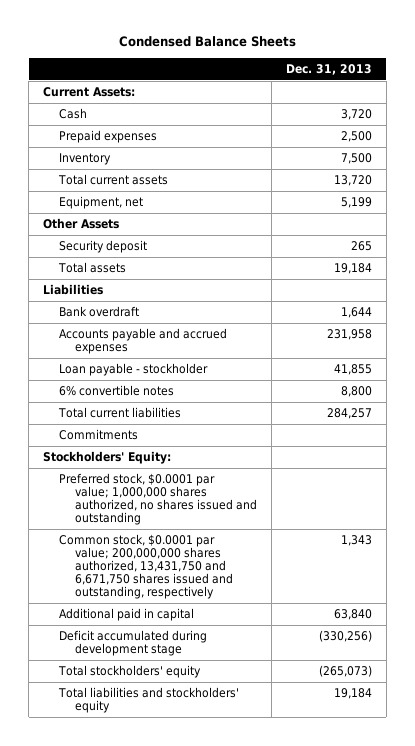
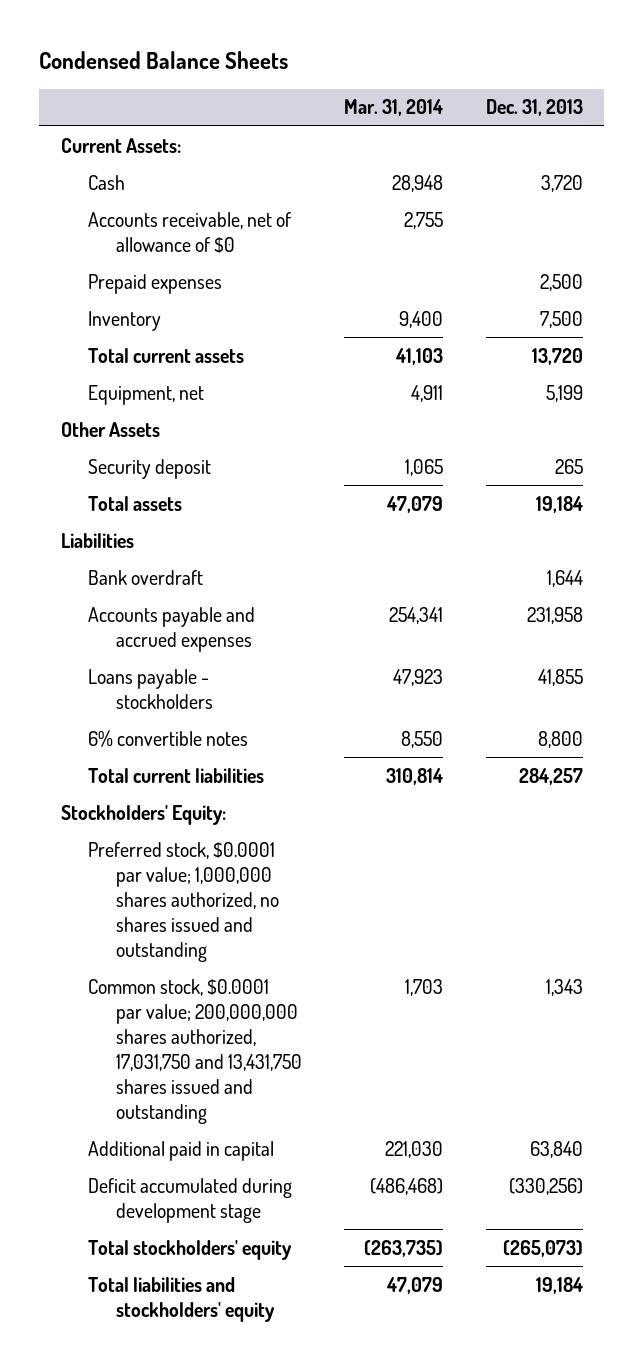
none -> [344,99,444,117] Mar. 31, 2014
none -> [88,211,292,253] Accounts receivable, net of allowance of $0
[59,363,209,377] Loan payable - stockholder -> [88,668,213,709] Loans payable - stockholders
[59,429,139,441] Commitments -> none
[59,534,234,600] Common stock, $0.0001 par value; 200,000,000 shares authorized, 13,431,750 and 6,671,750 shares issued and outstanding, respectively -> [88,978,302,1124] Common stock, $0.0001 par value; 200,000,000 shares authorized, 17,031,750 and 13,431,750 shares issued and outstanding

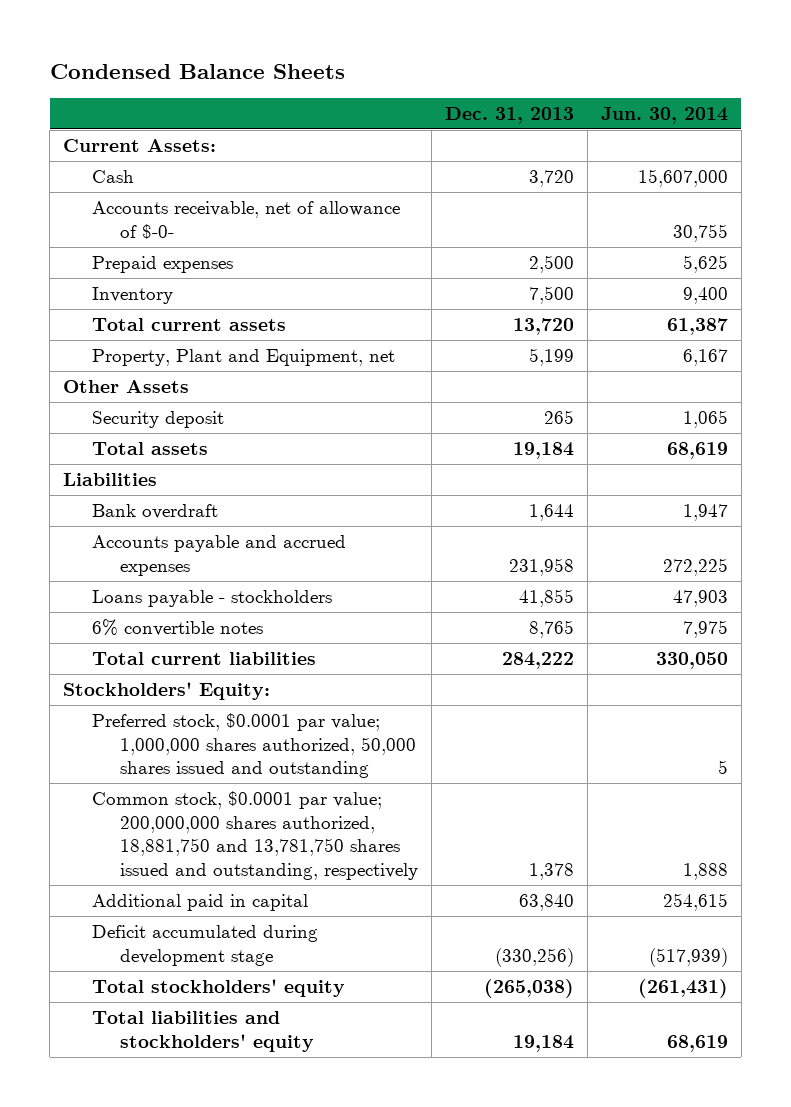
[344,99,444,117] Mar. 31, 2014 -> none
none -> [600,106,728,124] Jun. 30, 2014
[88,211,292,253] Accounts receivable, net of allowance of $0 -> [91,200,400,239] Accounts receivable, net of allowance of $-0-
[88,384,205,405] Equipment, net -> [91,348,395,366] Property, Plant and Equipment, net
[537,730,583,748] 8,800 -> [528,619,574,638] 8,765
[518,767,583,785] 284,257 -> [501,651,574,669] 284,222
[88,841,279,962] Preferred stock, $0.0001 par value; 1,000,000 shares authorized, no shares issued and outstanding -> [91,712,416,779] Preferred stock, $0.0001 par value; 1,000,000 shares authorized, 50,000 shares issued and outstanding
[88,978,302,1124] Common stock, $0.0001 par value; 200,000,000 shares authorized, 17,031,750 and 13,431,750 shares issued and outstanding -> [91,790,418,881] Common stock, $0.0001 par value; 200,000,000 shares authorized, 18,881,750 and 13,781,750 shares issued and outstanding, respectively
[545,978,583,996] 1,343 -> [528,863,574,881] 1,378
[502,1239,583,1257] (265,073) -> [483,978,574,998] (265,038)

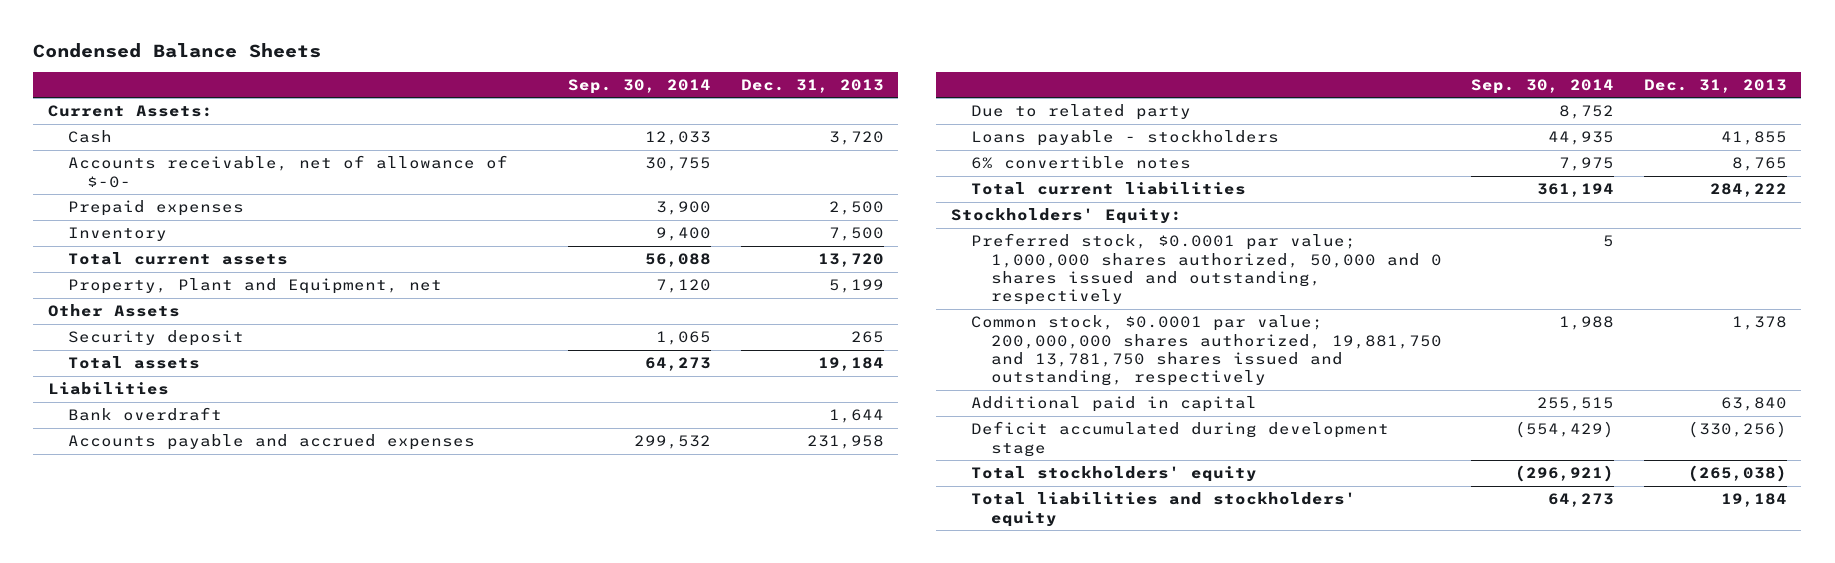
[600,106,728,124] Jun. 30, 2014 -> none
none -> [568,78,712,94] Sep. 30, 2014
none -> [970,104,1191,121] Due to related party
[91,712,416,779] Preferred stock, $0.0001 par value; 1,000,000 shares authorized, 50,000 shares issued and outstanding -> [970,233,1442,306] Preferred stock, $0.0001 par value; 1,000,000 shares authorized, 50,000 and 0 shares issued and outstanding, respectively
[91,790,418,881] Common stock, $0.0001 par value; 200,000,000 shares authorized, 18,881,750 and 13,781,750 shares issued and outstanding, respectively -> [970,315,1442,387] Common stock, $0.0001 par value; 200,000,000 shares authorized, 19,881,750 and 13,781,750 shares issued and outstanding, respectively

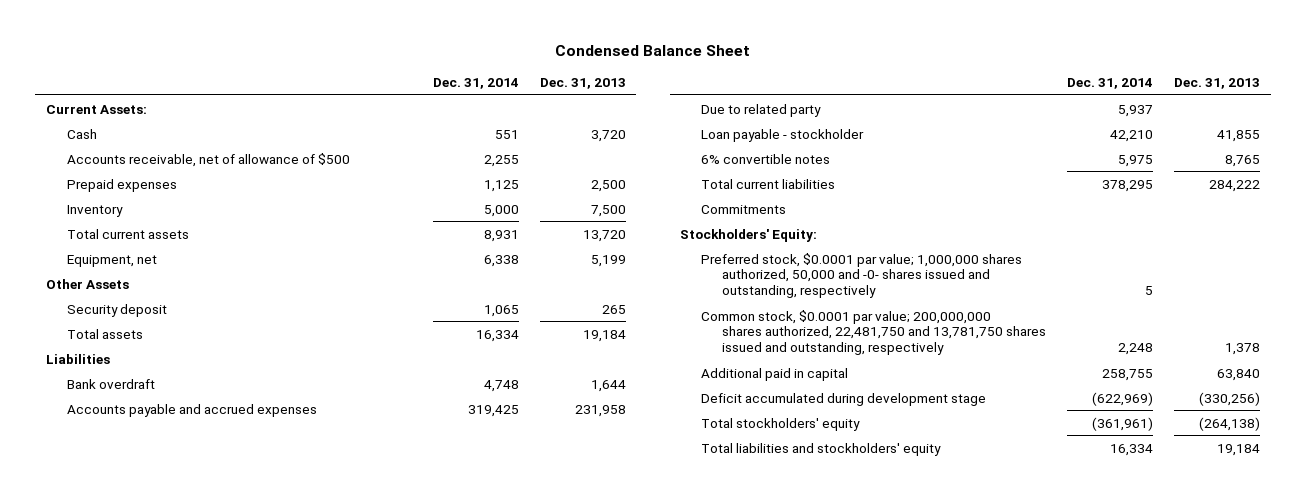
[33,42,322,58] Condensed Balance Sheets -> [555,45,751,57] Condensed Balance Sheet
[568,78,712,94] Sep. 30, 2014 -> none
none -> [432,77,519,89] Dec. 31, 2014
[67,155,508,188] Accounts receivable, net of allowance of $-0- -> [66,152,350,167] Accounts receivable, net of allowance of $500
[67,278,442,295] Property, Plant and Equipment, net -> [66,254,157,267] Equipment, net
[970,130,1279,147] Loans payable - stockholders -> [701,128,865,142] Loan payable - stockholder
none -> [701,204,787,214] Commitments
[970,233,1442,306] Preferred stock, $0.0001 par value; 1,000,000 shares authorized, 50,000 and 0 shares issued and outstanding, respectively -> [701,252,1023,298] Preferred stock, $0.0001 par value; 1,000,000 shares authorized, 50,000 and -0- shares issued and outstanding, respectively
[970,315,1442,387] Common stock, $0.0001 par value; 200,000,000 shares authorized, 19,881,750 and 13,781,750 shares issued and outstanding, respectively -> [701,309,1047,355] Common stock, $0.0001 par value; 200,000,000 shares authorized, 22,481,750 and 13,781,750 shares issued and outstanding, respectively
[1687,465,1787,483] (265,038) -> [1199,416,1261,431] (264,138)

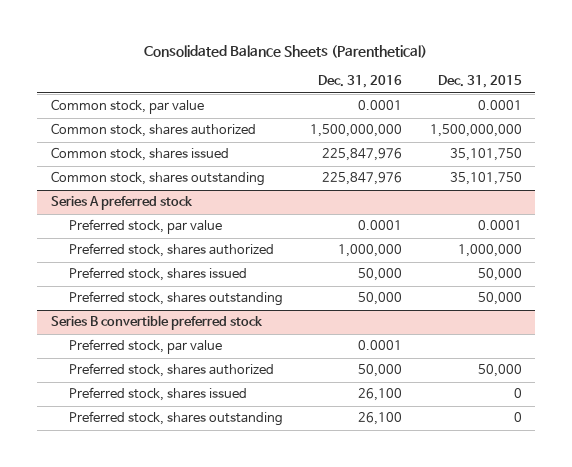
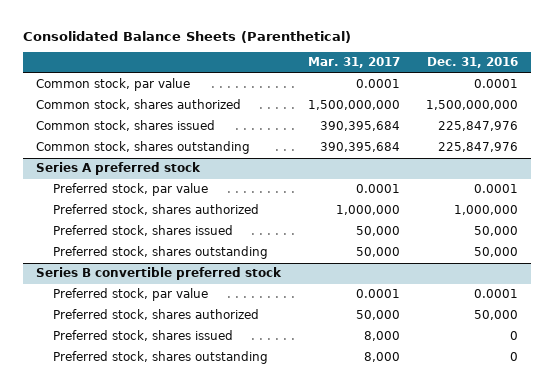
[437,74,522,88] Dec. 31, 2015 -> none
none -> [307,57,400,69] Mar. 31, 2017
[358,388,403,402] 26,100 -> [510,331,519,341] 0
[358,412,403,426] 26,100 -> [510,352,519,362] 0

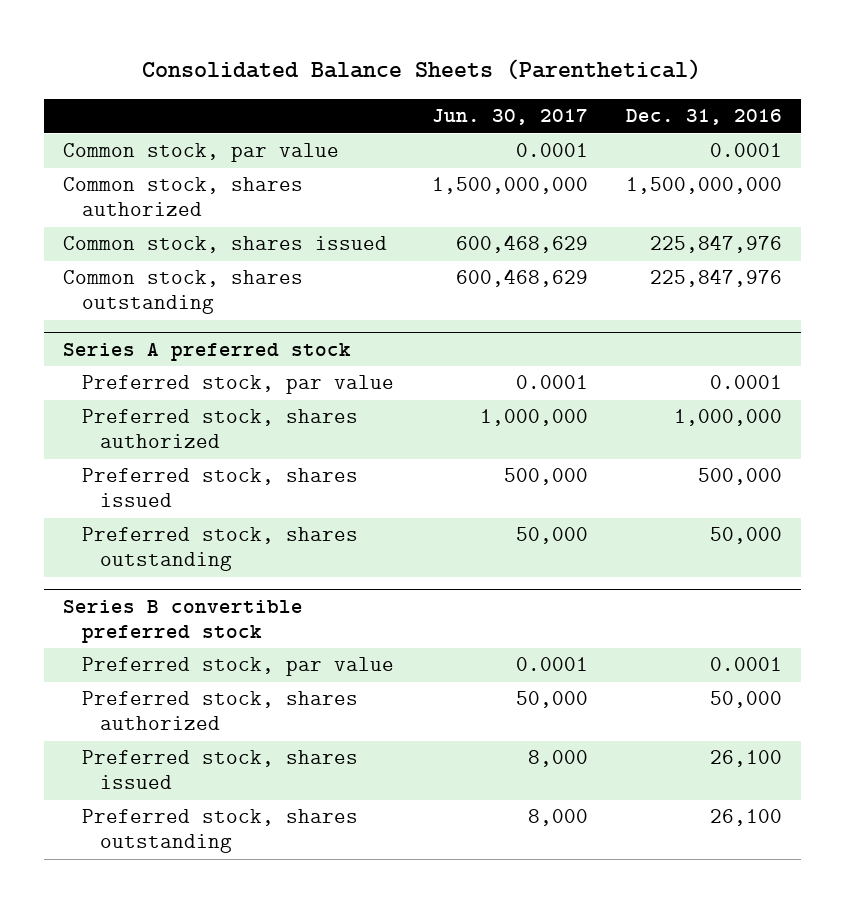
[307,57,400,69] Mar. 31, 2017 -> none
none -> [431,109,588,126] Jun. 30, 2017
[474,226,519,237] 50,000 -> [698,468,783,486] 500,000
[510,331,519,341] 0 -> [710,750,783,768] 26,100
[510,352,519,362] 0 -> [710,809,783,827] 26,100

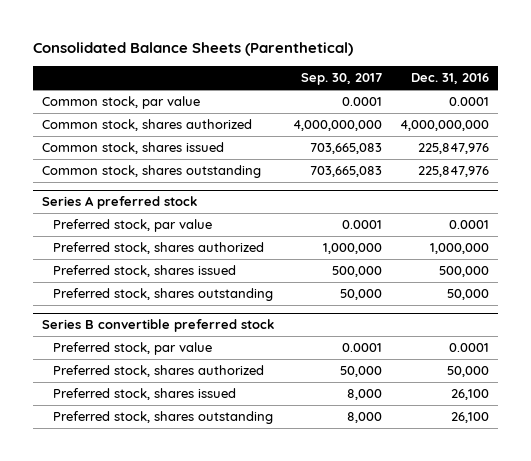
[431,109,588,126] Jun. 30, 2017 -> none
none -> [300,73,382,86] Sep. 30, 2017
[626,177,783,195] 1,500,000,000 -> [399,119,489,131] 4,000,000,000

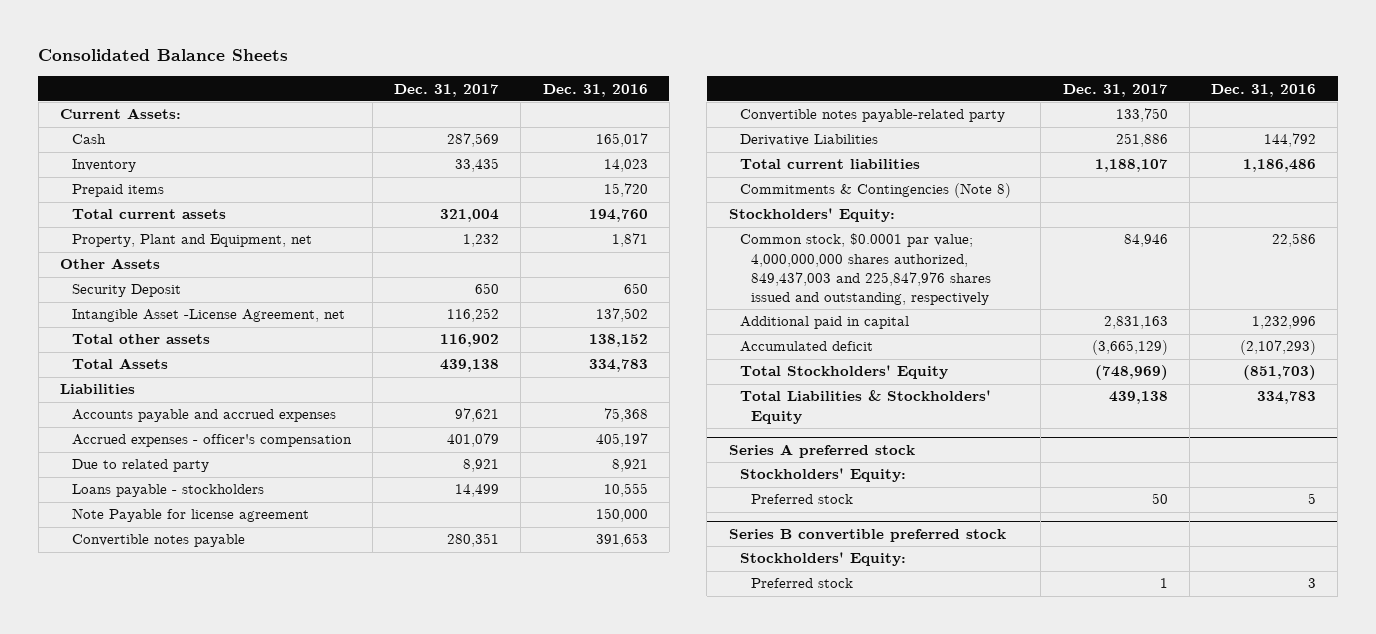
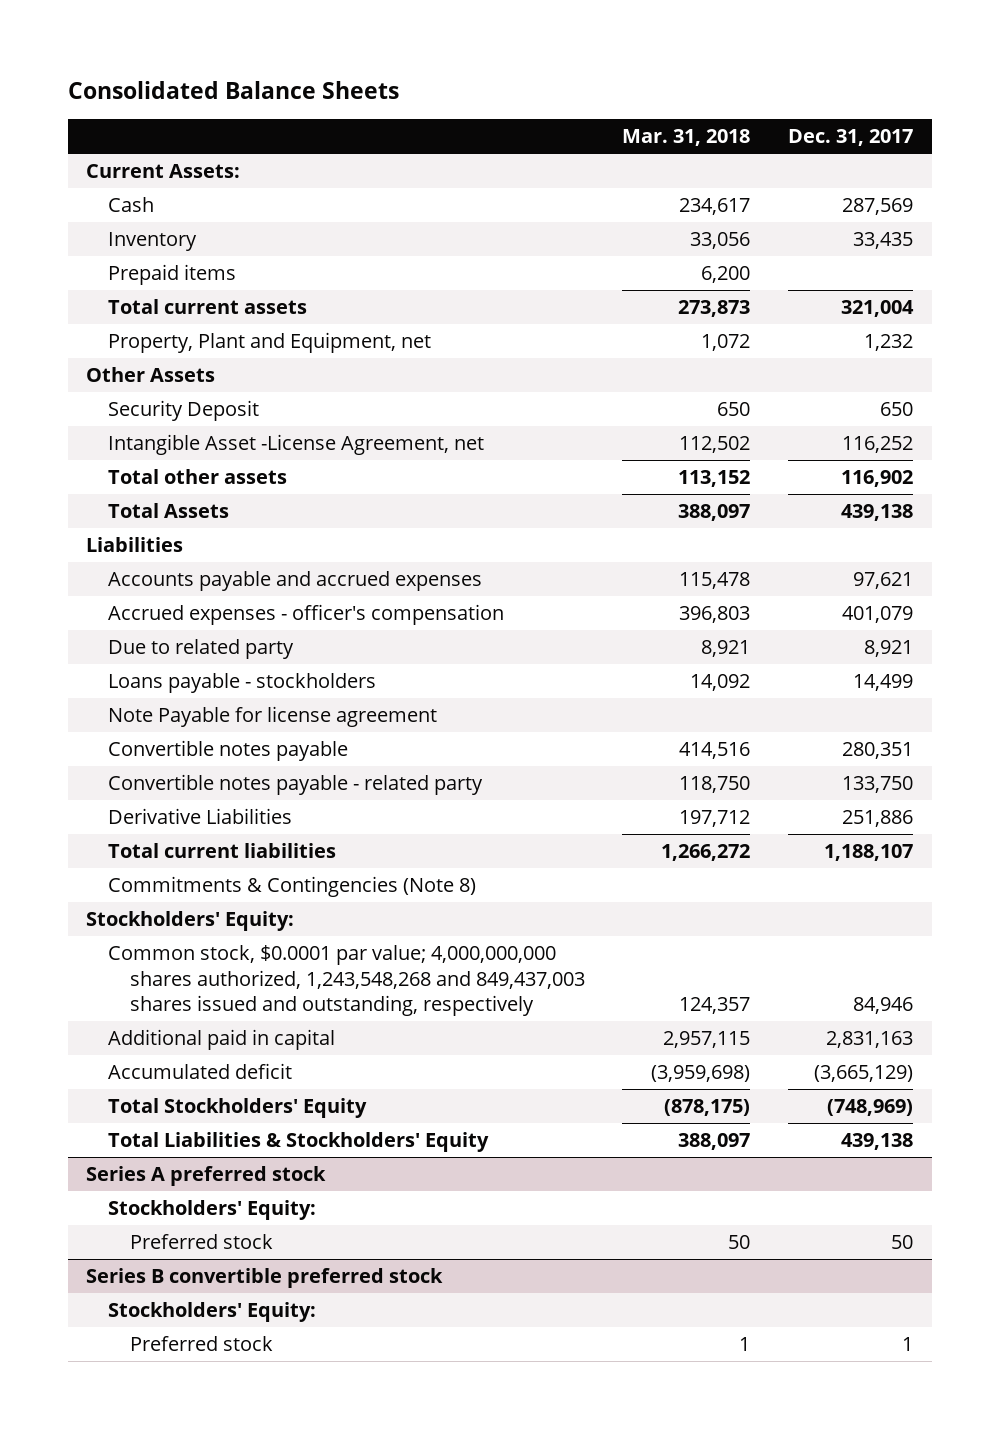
[542,83,648,97] Dec. 31, 2016 -> none
none -> [622,129,751,147] Mar. 31, 2018
[739,109,1005,123] Convertible notes payable-related party -> [108,774,484,796] Convertible notes payable - related party
[739,233,992,305] Common stock, $0.0001 par value; 4,000,000,000 shares authorized, 849,437,003 and 225,847,976 shares issued and outstanding, respectively -> [108,945,585,1016] Common stock, $0.0001 par value; 4,000,000,000 shares authorized, 1,243,548,268 and 849,437,003 shares issued and outstanding, respectively

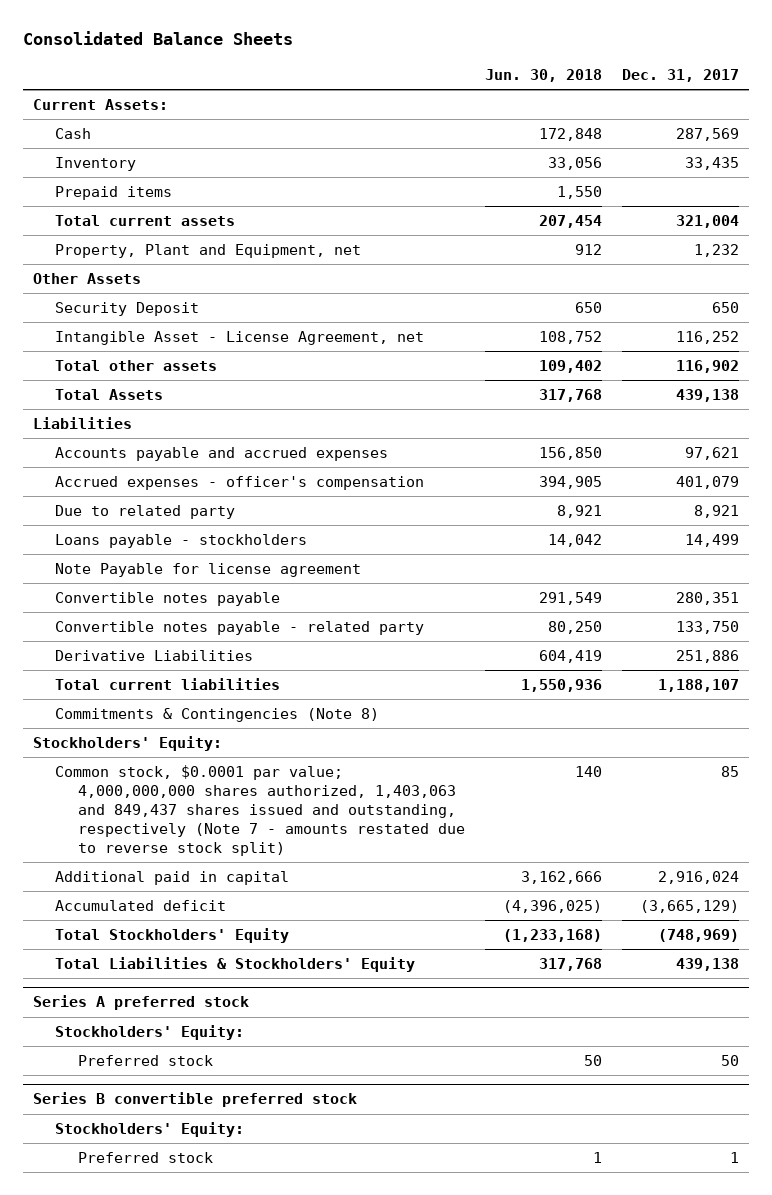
[622,129,751,147] Mar. 31, 2018 -> none
none -> [484,69,602,83] Jun. 30, 2018
[108,434,485,456] Intangible Asset -License Agreement, net -> [55,331,425,346] Intangible Asset - License Agreement, net
[108,945,585,1016] Common stock, $0.0001 par value; 4,000,000,000 shares authorized, 1,243,548,268 and 849,437,003 shares issued and outstanding, respectively -> [55,765,465,856] Common stock, $0.0001 par value; 4,000,000,000 shares authorized, 1,403,063 and 849,437 shares issued and outstanding, respectively (Note 7 - amounts restated due to reverse stock split)
[853,996,914,1014] 84,946 -> [720,766,739,778] 85
[826,1031,914,1049] 2,831,163 -> [657,871,739,885] 2,916,024

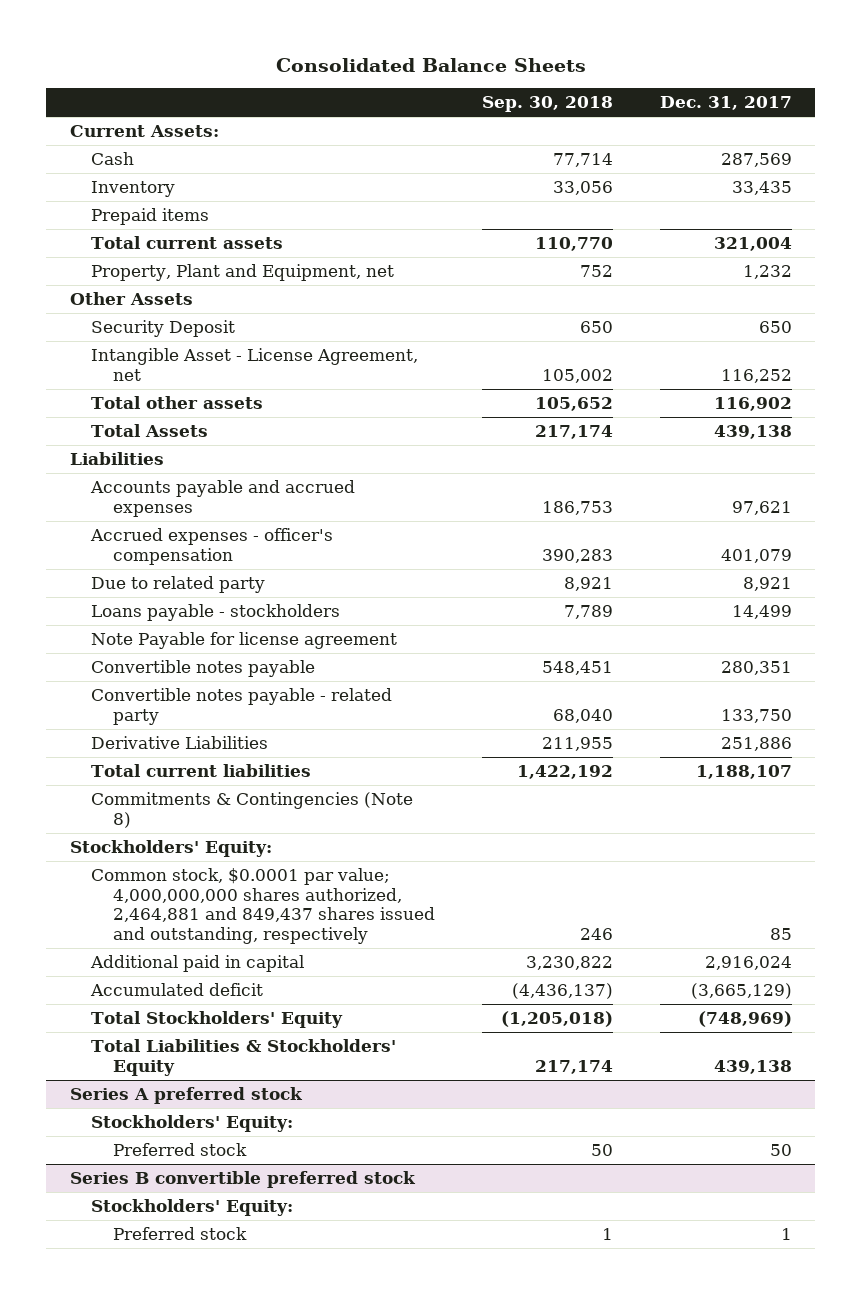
[484,69,602,83] Jun. 30, 2018 -> none
none -> [481,96,613,113] Sep. 30, 2018
[55,765,465,856] Common stock, $0.0001 par value; 4,000,000,000 shares authorized, 1,403,063 and 849,437 shares issued and outstanding, respectively (Note 7 - amounts restated due to reverse stock split) -> [91,868,436,945] Common stock, $0.0001 par value; 4,000,000,000 shares authorized, 2,464,881 and 849,437 shares issued and outstanding, respectively

